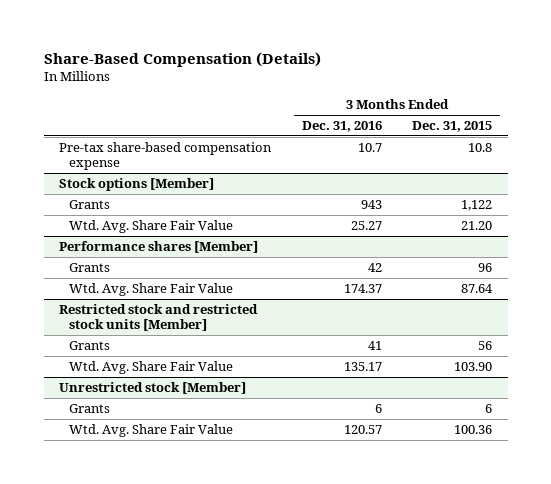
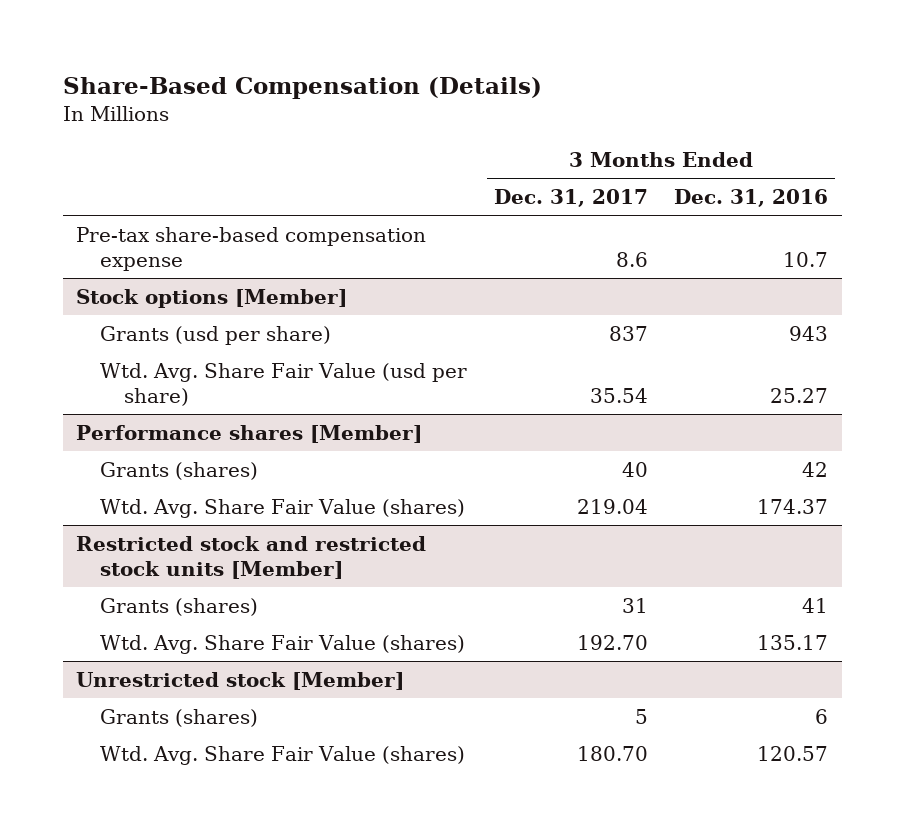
[412,121,493,133] Dec. 31, 2015 -> none
none -> [493,189,648,208] Dec. 31, 2017
[68,200,110,210] Grants -> [100,325,332,345] Grants (usd per share)
[68,220,233,234] Wtd. Avg. Share Fair Value -> [100,362,468,406] Wtd. Avg. Share Fair Value (usd per share)
[68,263,110,273] Grants -> [100,461,259,480] Grants (shares)
[68,283,233,297] Wtd. Avg. Share Fair Value -> [100,498,466,518] Wtd. Avg. Share Fair Value (shares)
[68,341,110,351] Grants -> [100,597,259,616] Grants (shares)
[68,361,233,375] Wtd. Avg. Share Fair Value -> [100,634,466,654] Wtd. Avg. Share Fair Value (shares)
[68,404,110,414] Grants -> [100,708,259,727] Grants (shares)
[68,424,233,438] Wtd. Avg. Share Fair Value -> [100,745,466,765] Wtd. Avg. Share Fair Value (shares)

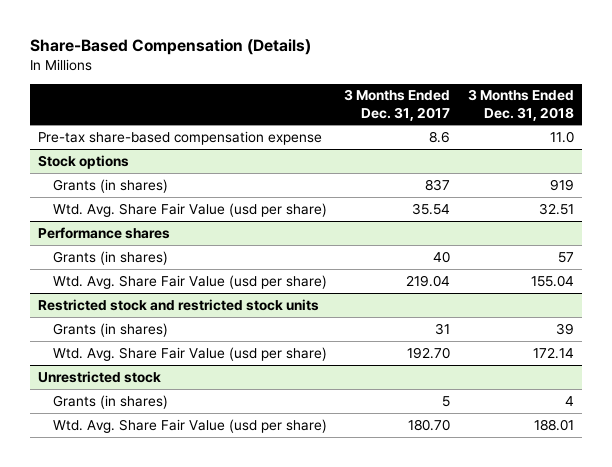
[674,189,829,208] Dec. 31, 2016 -> none
none -> [467,89,574,121] 3 Months Ended Dec. 31, 2018
[75,288,347,308] Stock options [Member] -> [38,154,130,169] Stock options
[100,325,332,345] Grants (usd per share) -> [53,178,169,193] Grants (in shares)
[75,424,422,443] Performance shares [Member] -> [38,226,171,239] Performance shares
[100,461,259,480] Grants (shares) -> [53,250,169,265] Grants (in shares)
[100,498,466,518] Wtd. Avg. Share Fair Value (shares) -> [53,274,328,289] Wtd. Avg. Share Fair Value (usd per share)
[75,535,426,579] Restricted stock and restricted stock units [Member] -> [38,298,320,311] Restricted stock and restricted stock units
[100,597,259,616] Grants (shares) -> [53,322,169,337] Grants (in shares)
[100,634,466,654] Wtd. Avg. Share Fair Value (shares) -> [53,346,328,361] Wtd. Avg. Share Fair Value (usd per share)
[75,671,404,690] Unrestricted stock [Member] -> [38,370,162,383] Unrestricted stock
[100,708,259,727] Grants (shares) -> [53,394,169,409] Grants (in shares)
[100,745,466,765] Wtd. Avg. Share Fair Value (shares) -> [53,418,328,433] Wtd. Avg. Share Fair Value (usd per share)

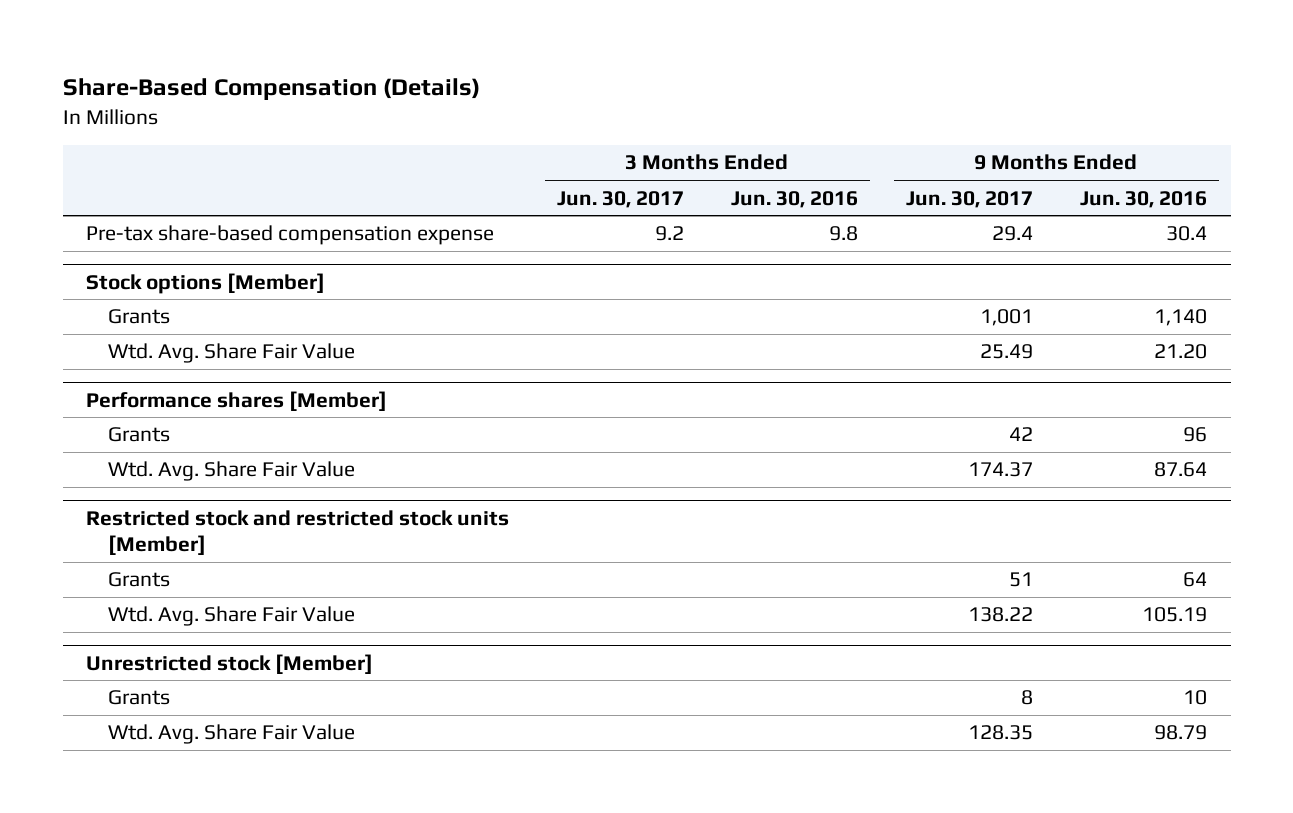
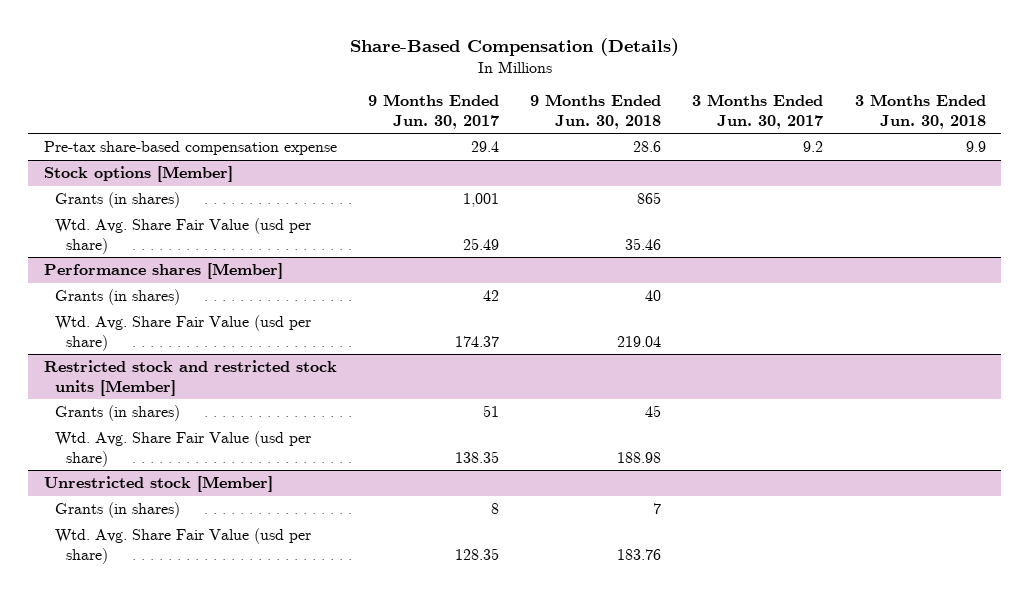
[731,190,859,208] Jun. 30, 2016 -> none
[1079,190,1207,208] Jun. 30, 2016 -> none
none -> [530,94,662,129] 9 Months Ended Jun. 30, 2018
none -> [854,94,986,129] 3 Months Ended Jun. 30, 2018
[108,309,171,325] Grants -> [54,192,180,209] Grants (in shares)
[108,343,356,364] Wtd. Avg. Share Fair Value -> [54,218,311,254] Wtd. Avg. Share Fair Value (usd per share)
[108,427,171,443] Grants -> [54,289,180,306] Grants (in shares)
[108,461,356,482] Wtd. Avg. Share Fair Value -> [54,315,311,351] Wtd. Avg. Share Fair Value (usd per share)
[108,572,171,588] Grants -> [54,405,180,422] Grants (in shares)
[108,606,356,627] Wtd. Avg. Share Fair Value -> [54,431,311,467] Wtd. Avg. Share Fair Value (usd per share)
[967,607,1033,623] 138.22 -> [454,450,499,463] 138.35
[108,690,171,706] Grants -> [54,502,180,519] Grants (in shares)
[108,724,356,745] Wtd. Avg. Share Fair Value -> [54,528,311,564] Wtd. Avg. Share Fair Value (usd per share)

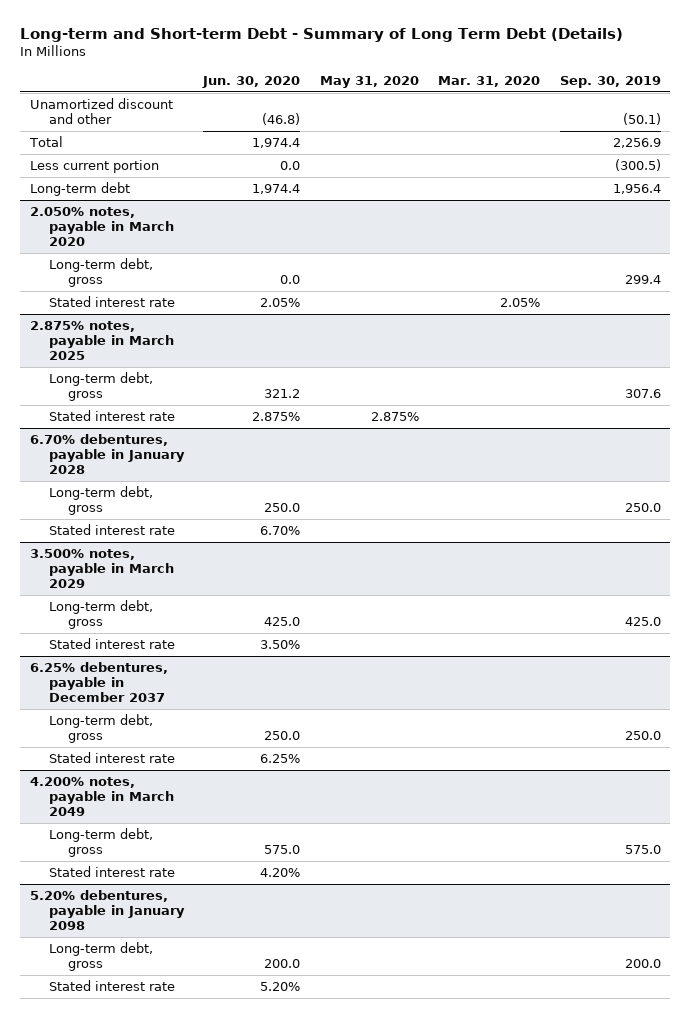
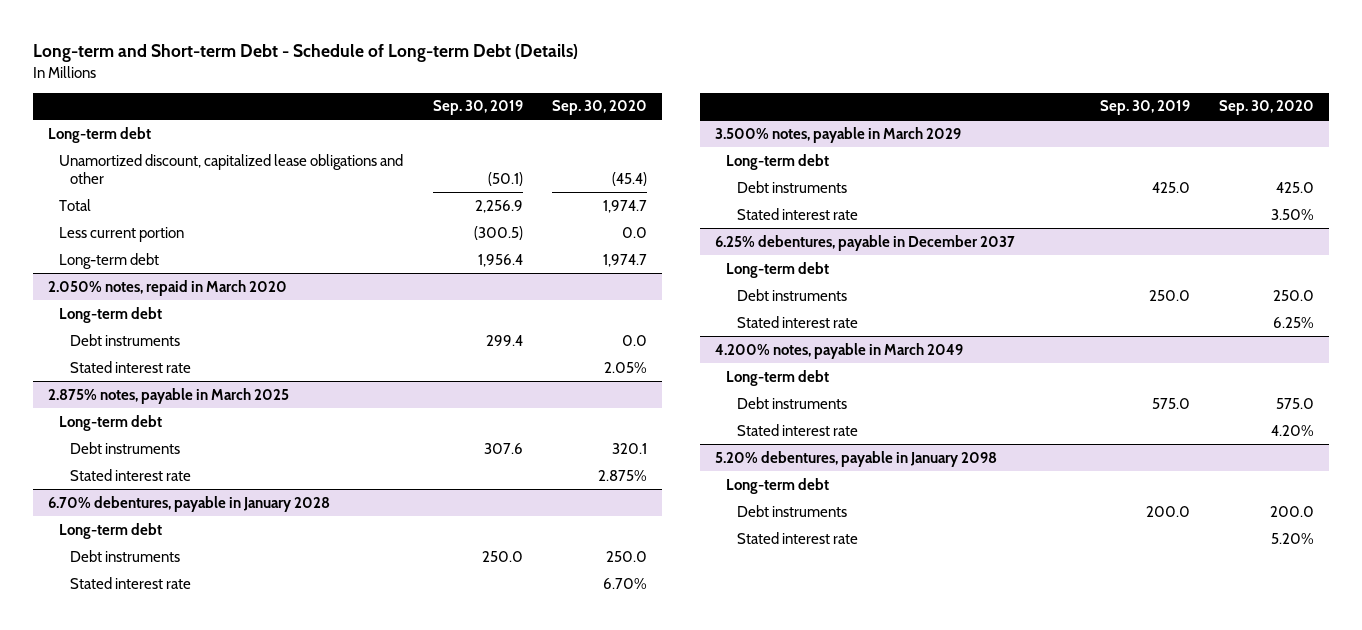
[20,28,624,43] Long-term and Short-term Debt - Summary of Long Term Debt (Details) -> [33,43,579,62] Long-term and Short-term Debt - Schedule of Long-term Debt (Details)
[202,75,301,88] Jun. 30, 2020 -> none
[319,75,419,88] May 31, 2020 -> none
[438,75,541,87] Mar. 31, 2020 -> none
none -> [552,100,648,116] Sep. 30, 2020
none -> [48,126,152,143] Long-term debt
[29,98,173,124] Unamortized discount and other -> [58,153,403,185] Unamortized discount, capitalized lease obligations and other
[29,207,174,246] 2.050% notes, payable in March 2020 -> [48,279,288,296] 2.050% notes, repaid in March 2020
none -> [58,306,162,323] Long-term debt
[48,258,153,287] Long-term debt, gross -> [69,333,180,346] Debt instruments
none -> [58,414,162,431] Long-term debt
[48,372,153,401] Long-term debt, gross -> [69,441,180,454] Debt instruments
none -> [58,522,162,539] Long-term debt
[48,486,153,515] Long-term debt, gross -> [69,549,180,562] Debt instruments
none -> [725,153,829,170] Long-term debt
[48,600,153,629] Long-term debt, gross -> [736,180,847,193] Debt instruments
none -> [725,261,829,278] Long-term debt
[48,714,153,743] Long-term debt, gross -> [736,288,847,301] Debt instruments
none -> [725,369,829,386] Long-term debt
[48,828,153,857] Long-term debt, gross -> [736,396,847,409] Debt instruments
none -> [725,477,829,494] Long-term debt
[48,942,153,971] Long-term debt, gross -> [736,504,847,517] Debt instruments

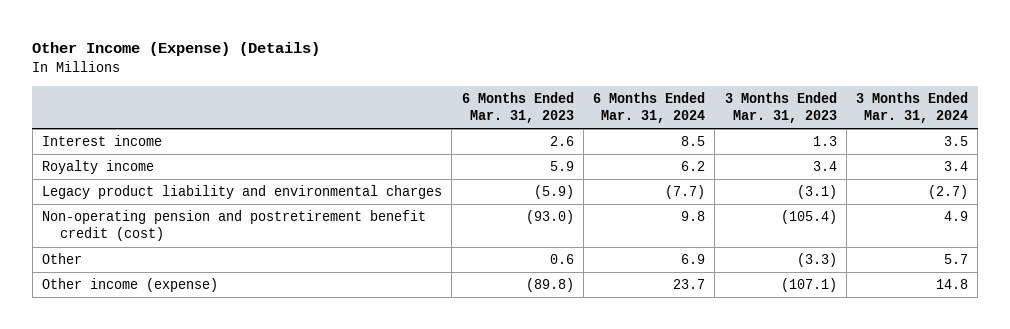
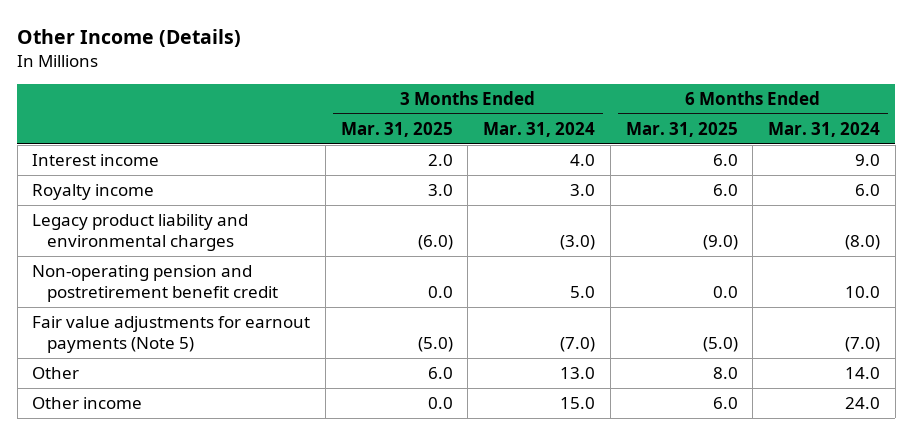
[32,42,321,57] Other Income (Expense) (Details) -> [17,28,242,47] Other Income (Details)
[461,91,574,123] 6 Months Ended Mar. 31, 2023 -> none
[724,91,837,123] 3 Months Ended Mar. 31, 2023 -> none
none -> [340,121,453,137] Mar. 31, 2025
none -> [625,121,738,137] Mar. 31, 2025
[681,136,706,147] 8.5 -> [855,154,881,167] 9.0
[944,136,969,147] 3.5 -> [570,154,596,167] 4.0
[681,161,706,172] 6.2 -> [855,184,881,197] 6.0
[944,161,969,172] 3.4 -> [570,184,596,197] 3.0
[665,185,706,200] (7.7) -> [845,235,881,251] (8.0)
[928,185,969,200] (2.7) -> [560,235,596,251] (3.0)
[41,210,426,242] Non-operating pension and postretirement benefit credit (cost) -> [32,265,278,303] Non-operating pension and postretirement benefit credit
[681,211,706,222] 9.8 -> [845,286,881,299] 10.0
[944,211,969,222] 4.9 -> [570,286,596,299] 5.0
none -> [32,316,311,354] Fair value adjustments for earnout payments (Note 5)
[681,254,706,265] 6.9 -> [845,367,881,380] 14.0
[944,254,969,265] 5.7 -> [560,367,596,380] 13.0
[41,278,218,293] Other income (expense) -> [32,397,143,410] Other income
[673,279,706,290] 23.7 -> [845,397,881,410] 24.0
[936,279,969,290] 14.8 -> [560,397,596,410] 15.0

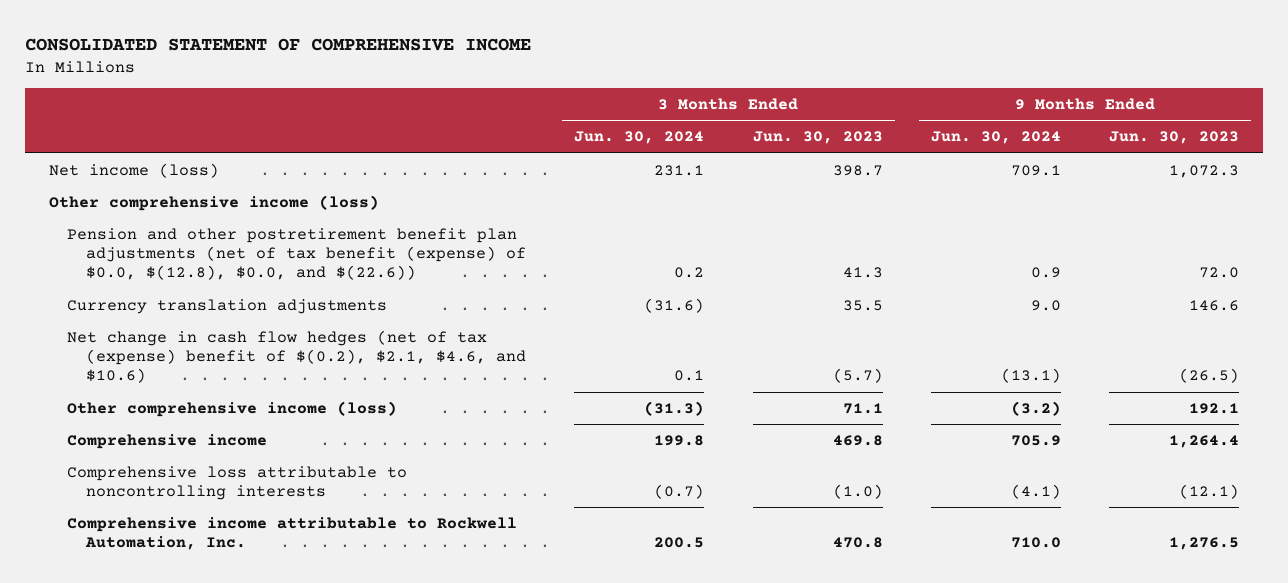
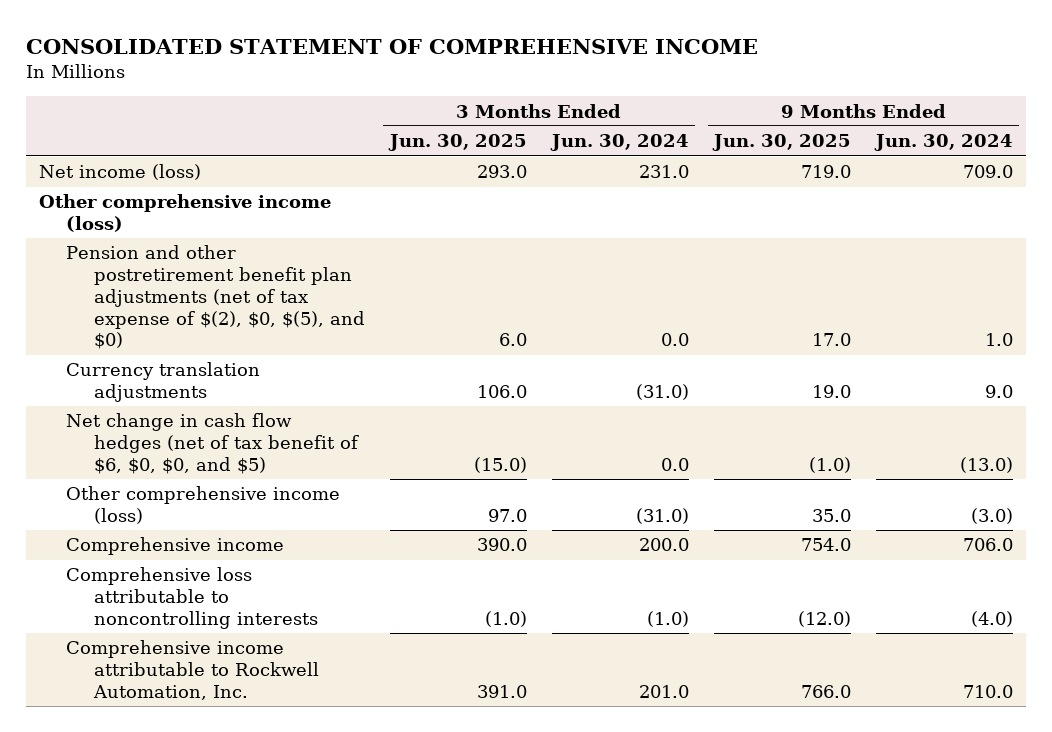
[752,131,883,145] Jun. 30, 2023 -> none
[1108,131,1239,145] Jun. 30, 2023 -> none
none -> [387,134,527,152] Jun. 30, 2025
none -> [711,134,851,152] Jun. 30, 2025
[654,164,705,176] 231.1 -> [638,165,689,179] 231.0
[1010,164,1061,176] 709.1 -> [963,165,1014,179] 709.0
[67,227,527,281] Pension and other postretirement benefit plan adjustments (net of tax benefit (expense) of $0.0, $(12.8), $0.0, and $(22.6)) -> [66,245,365,350] Pension and other postretirement benefit plan adjustments (net of tax expense of $(2), $0, $(5), and $0)
[674,267,705,279] 0.2 -> [660,333,689,347] 0.0
[1030,267,1061,279] 0.9 -> [985,333,1014,347] 1.0
[644,297,705,313] (31.6) -> [635,384,689,401] (31.0)
[67,329,527,384] Net change in cash flow hedges (net of tax (expense) benefit of $(0.2), $2.1, $4.6, and $10.6) -> [66,413,359,474] Net change in cash flow hedges (net of tax benefit of $6, $0, $0, and $5)
[674,370,705,382] 0.1 -> [660,457,689,471] 0.0
[1000,368,1061,384] (13.1) -> [960,456,1014,473] (13.0)
[644,400,705,416] (31.3) -> [635,508,689,525] (31.0)
[1010,400,1061,416] (3.2) -> [971,508,1014,525] (3.0)
[654,434,705,446] 199.8 -> [638,538,689,552] 200.0
[1010,434,1061,446] 705.9 -> [963,538,1014,552] 706.0
[654,484,705,500] (0.7) -> [646,610,689,627] (1.0)
[1010,484,1061,500] (4.1) -> [971,610,1014,627] (4.0)
[654,537,705,549] 200.5 -> [638,684,689,698] 201.0

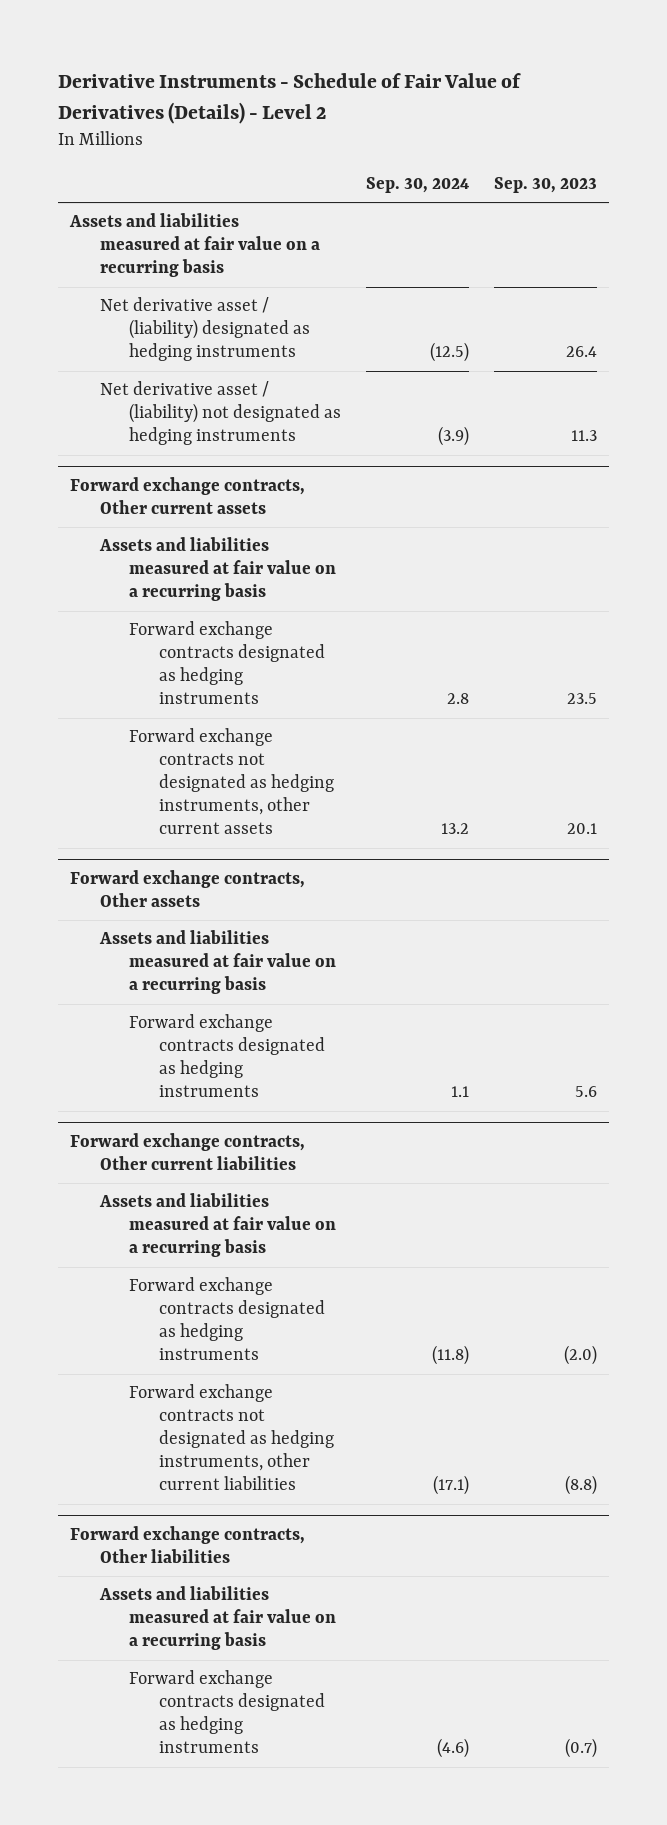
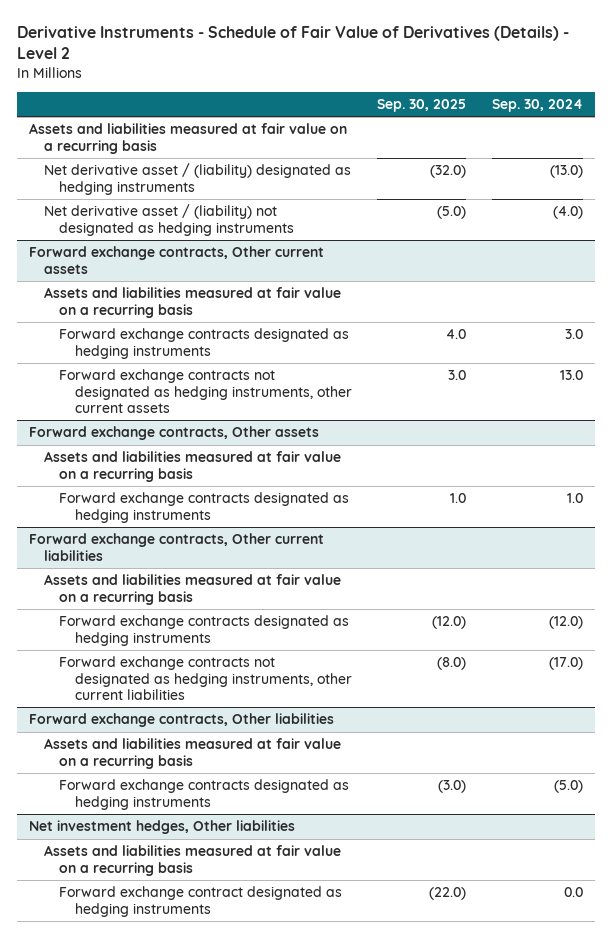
[493,177,597,194] Sep. 30, 2023 -> none
none -> [377,99,467,113] Sep. 30, 2025
[430,342,470,363] (12.5) -> [549,165,583,179] (13.0)
[438,426,470,447] (3.9) -> [552,206,583,220] (4.0)
[447,693,470,705] 2.8 -> [564,329,583,340] 3.0
[441,823,470,835] 13.2 -> [559,370,583,381] 13.0
[451,1086,470,1098] 1.1 -> [566,493,583,504] 1.0
[432,1345,470,1366] (11.8) -> [548,616,583,630] (12.0)
[433,1475,470,1496] (17.1) -> [548,657,583,671] (17.0)
[437,1738,470,1759] (4.6) -> [553,780,583,794] (5.0)
none -> [29,820,296,835] Net investment hedges, Other liabilities
none -> [44,845,342,876] Assets and liabilities measured at fair value on a recurring basis
none -> [59,886,343,917] Forward exchange contract designated as hedging instruments

